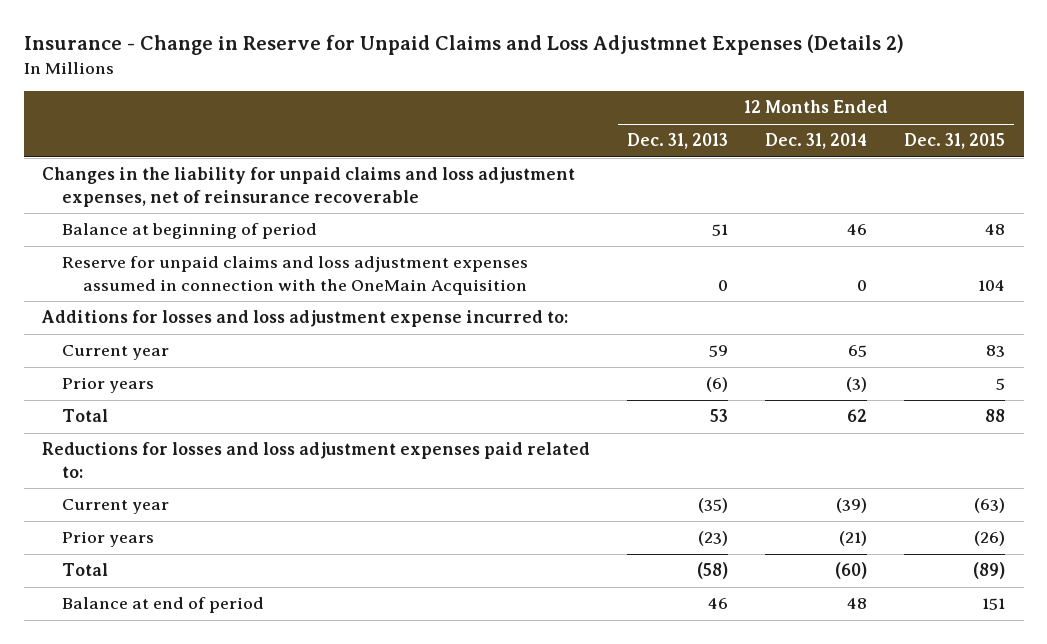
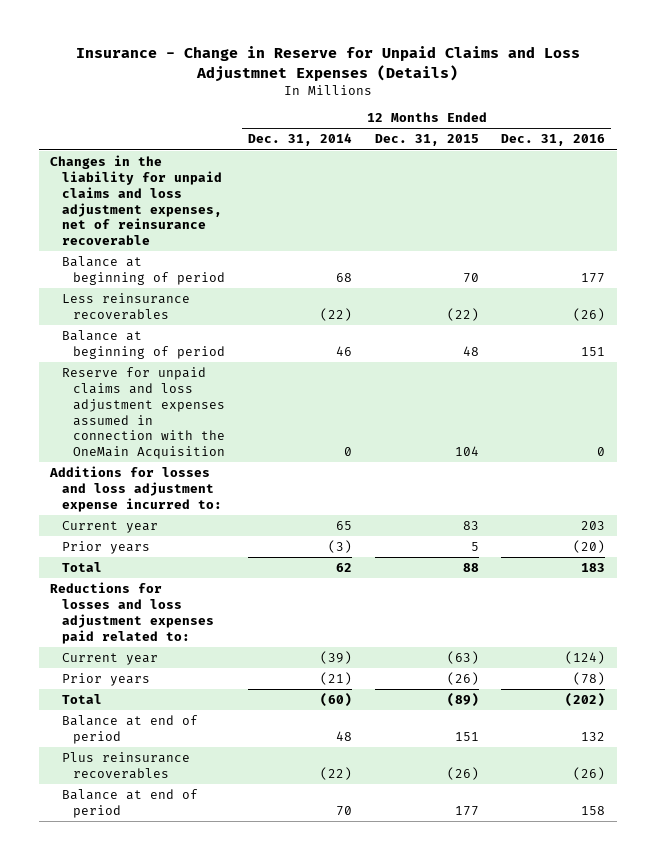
[23,34,904,56] Insurance - Change in Reserve for Unpaid Claims and Loss Adjustmnet Expenses (Details 2) -> [75,46,580,82] Insurance - Change in Reserve for Unpaid Claims and Loss Adjustmnet Expenses (Details)
[627,133,729,150] Dec. 31, 2013 -> none
none -> [501,134,606,147] Dec. 31, 2016
none -> [61,256,226,285] Balance at beginning of period
none -> [61,293,190,320] Less reinsurance recoverables
none -> [61,752,190,779] Plus reinsurance recoverables
none -> [61,789,198,818] Balance at end of period

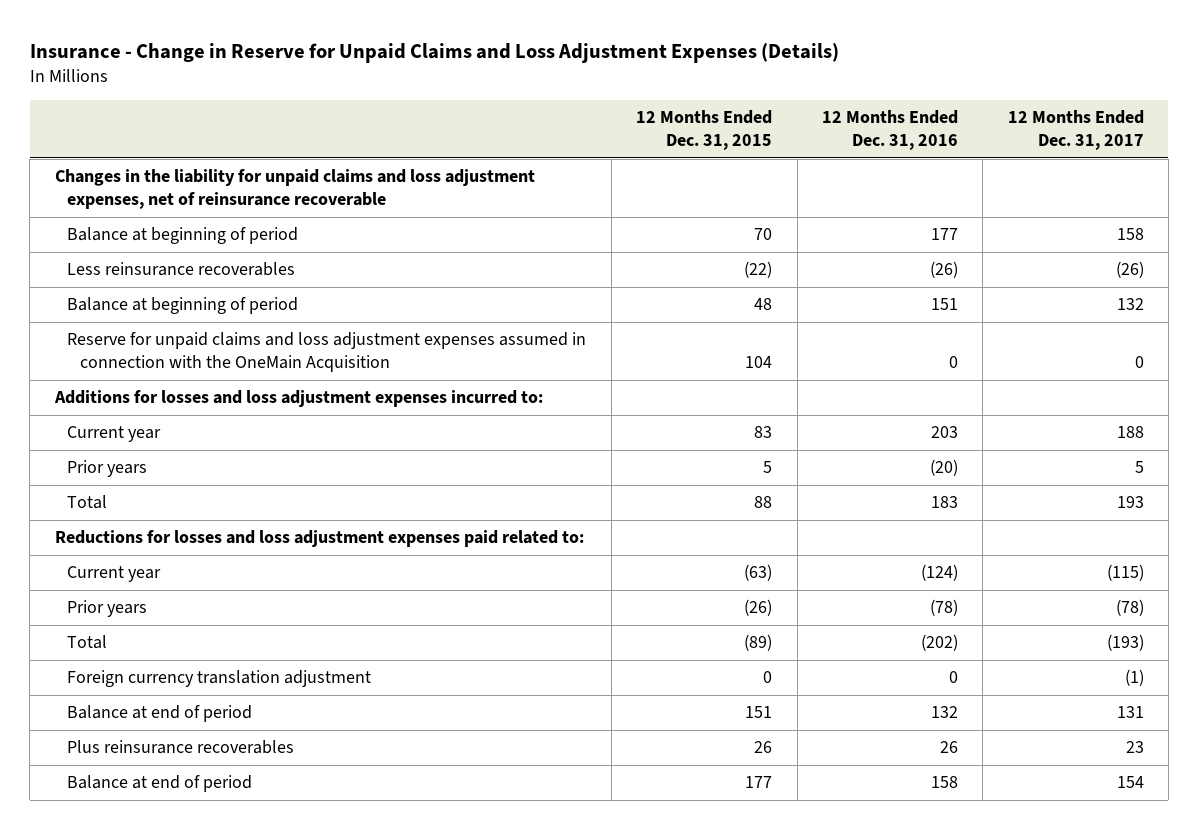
[75,46,580,82] Insurance - Change in Reserve for Unpaid Claims and Loss Adjustmnet Expenses (Details) -> [29,42,839,63] Insurance - Change in Reserve for Unpaid Claims and Loss Adjustment Expenses (Details)
[248,133,353,147] Dec. 31, 2014 -> none
none -> [1007,110,1144,151] 12 Months Ended Dec. 31, 2017
[49,466,222,512] Additions for losses and loss adjustment expense incurred to: -> [53,390,543,408] Additions for losses and loss adjustment expenses incurred to:
none -> [67,670,372,688] Foreign currency translation adjustment
[446,766,479,780] (26) -> [754,741,773,754] 26
[573,766,606,780] (26) -> [939,741,958,754] 26

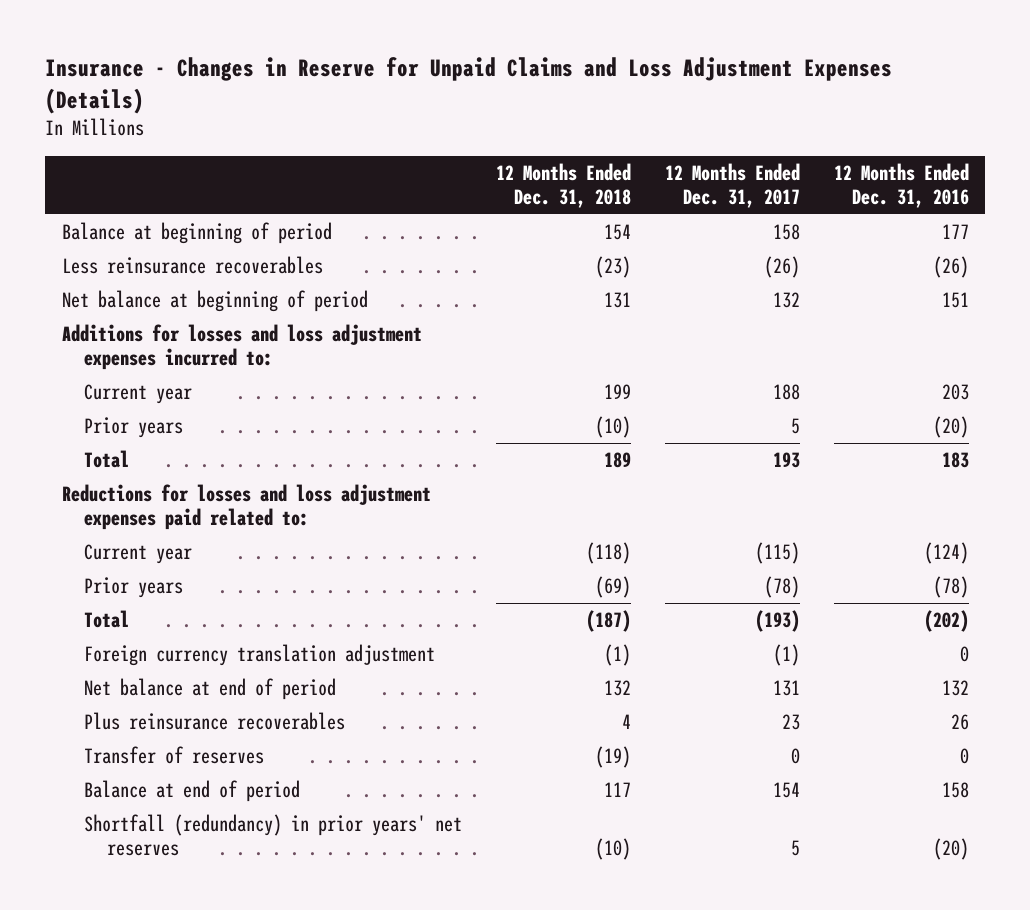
[29,42,839,63] Insurance - Change in Reserve for Unpaid Claims and Loss Adjustment Expenses (Details) -> [44,57,892,114] Insurance - Changes in Reserve for Unpaid Claims and Loss Adjustment Expenses (Details)
[636,110,773,151] 12 Months Ended Dec. 31, 2015 -> none
none -> [496,162,632,208] 12 Months Ended Dec. 31, 2018
[54,169,535,210] Changes in the liability for unpaid claims and loss adjustment expenses, net of reinsurance recoverable -> none
[67,332,587,373] Reserve for unpaid claims and loss adjustment expenses assumed in connection with the OneMain Acquisition -> none
[67,297,299,315] Balance at beginning of period -> [61,290,368,313] Net balance at beginning of period
[67,705,253,723] Balance at end of period -> [84,678,337,701] Net balance at end of period
none -> [84,746,265,765] Transfer of reserves
none -> [84,814,463,856] Shortfall (redundancy) in prior years' net reserves

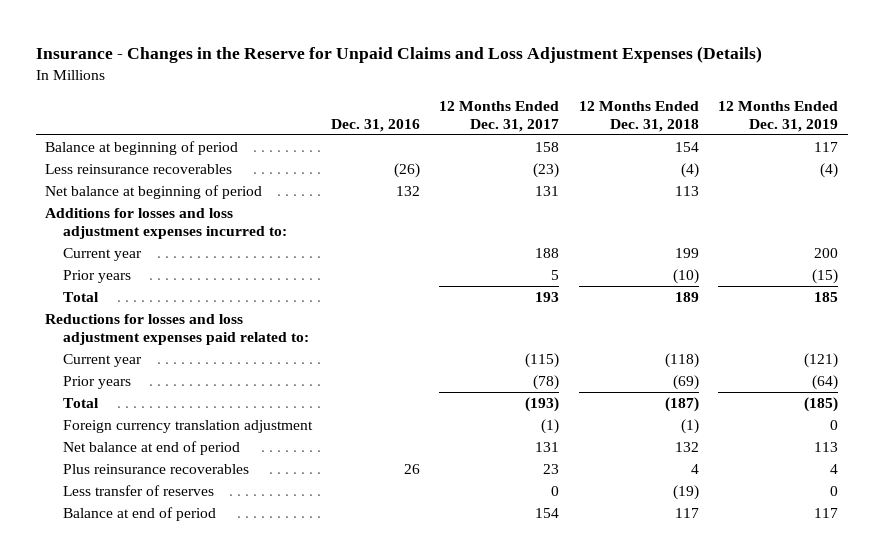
[44,57,892,114] Insurance - Changes in Reserve for Unpaid Claims and Loss Adjustment Expenses (Details) -> [35,46,762,64] Insurance - Changes in the Reserve for Unpaid Claims and Loss Adjustment Expenses (Details)
[833,162,969,208] 12 Months Ended Dec. 31, 2016 -> none
none -> [330,118,420,132] Dec. 31, 2016
none -> [718,101,839,132] 12 Months Ended Dec. 31, 2019
[595,256,632,279] (23) -> [680,163,699,179] (4)
[763,256,800,279] (26) -> [533,163,560,179] (23)
[604,292,632,309] 131 -> [674,186,699,197] 113
[772,292,800,309] 132 -> [535,186,560,197] 131
[84,746,265,765] Transfer of reserves -> [62,485,214,497] Less transfer of reserves
[84,814,463,856] Shortfall (redundancy) in prior years' net reserves -> none

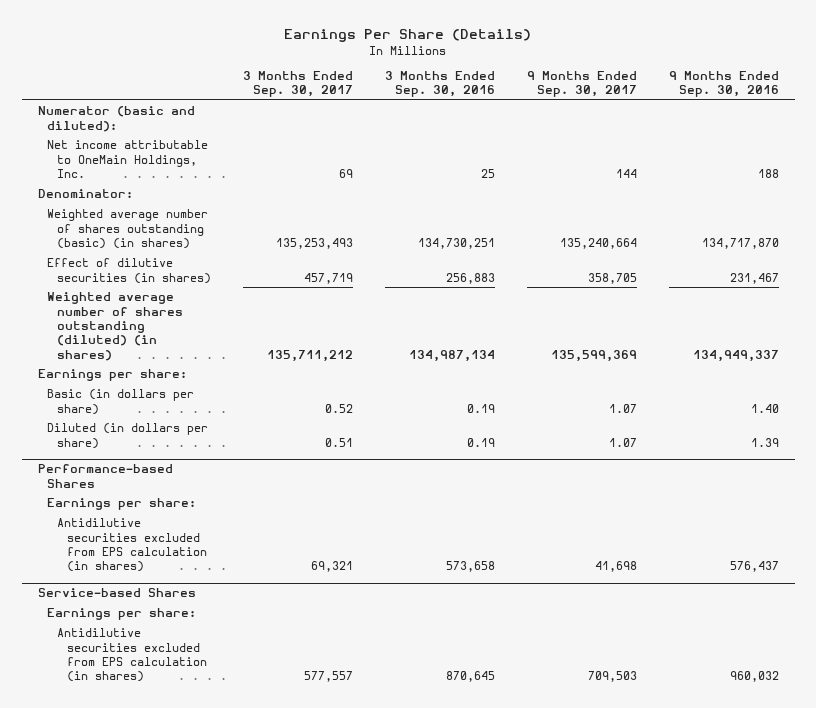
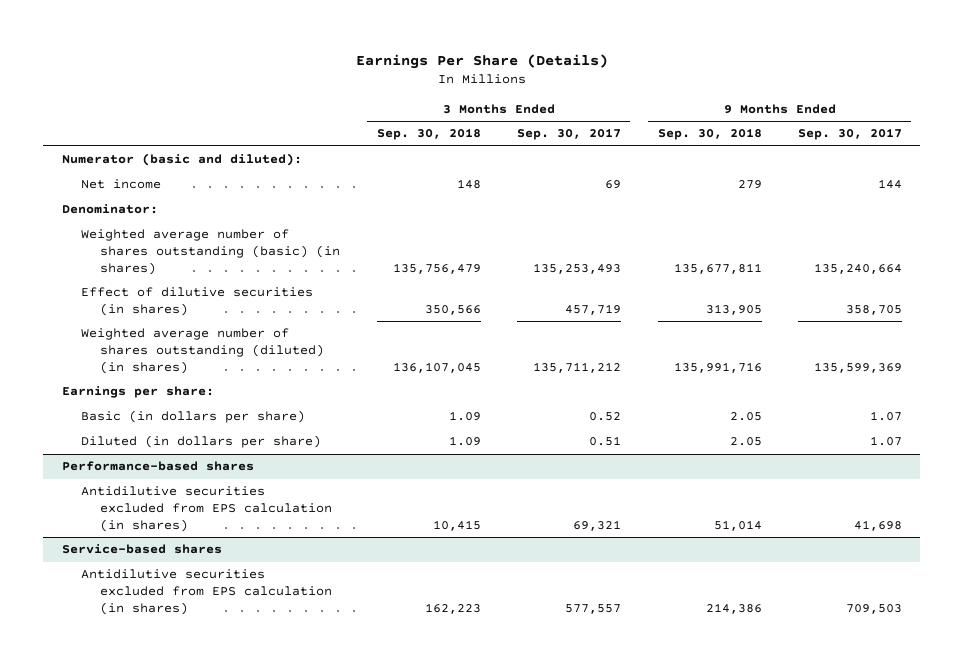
[384,70,495,98] 3 Months Ended Sep. 30, 2016 -> none
[668,70,779,98] 9 Months Ended Sep. 30, 2016 -> none
none -> [376,128,481,141] Sep. 30, 2018
none -> [657,128,762,141] Sep. 30, 2018
[47,140,209,178] Net income attributable to OneMain Holdings, Inc. -> [80,179,161,190] Net income
[47,498,197,511] Earnings per share: -> none
[37,464,173,488] Performance-based Shares -> [61,461,254,472] Performance-based shares
[47,608,197,621] Earnings per share: -> none
[37,588,196,598] Service-based Shares -> [61,544,222,555] Service-based shares

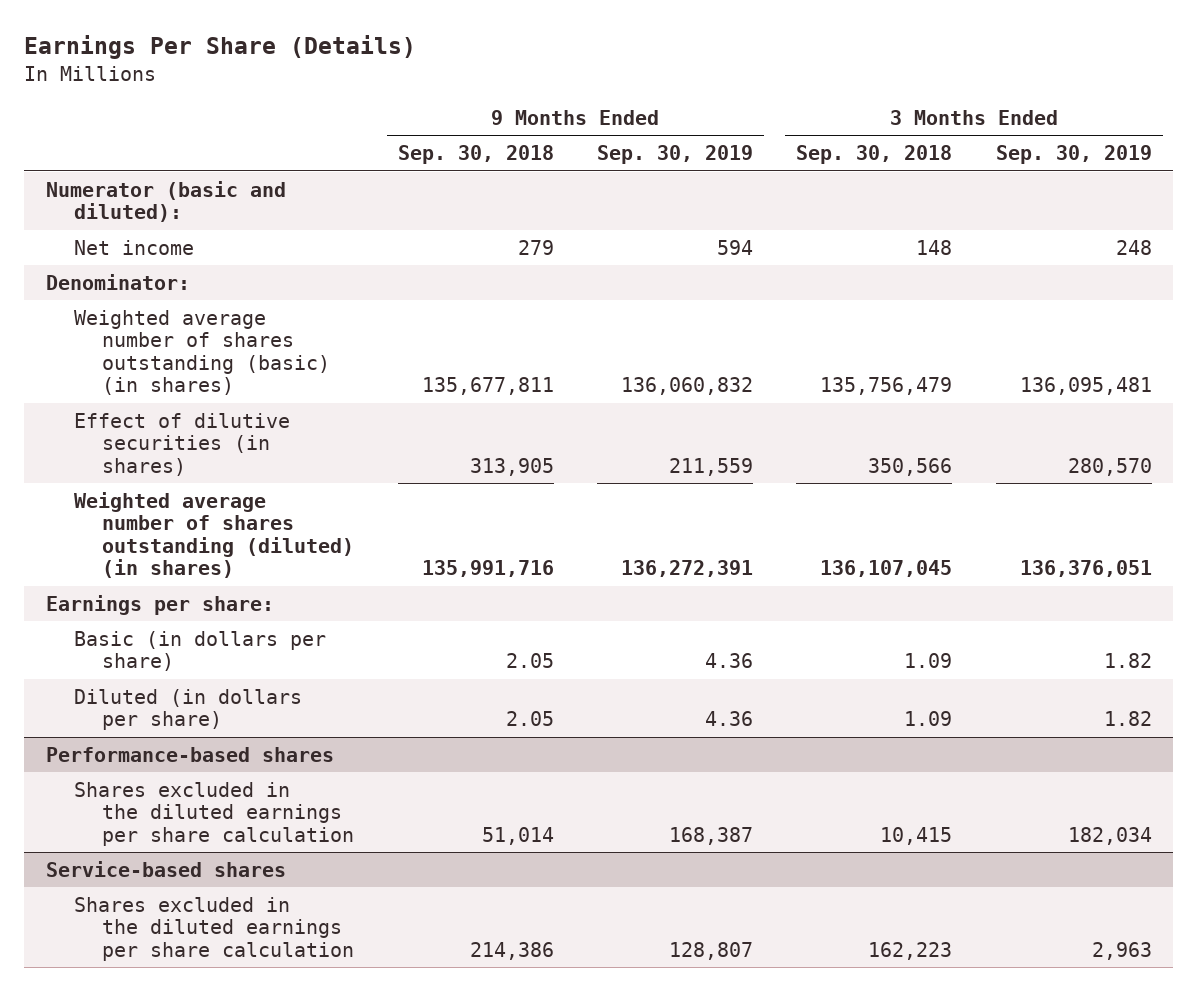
[517,128,622,141] Sep. 30, 2017 -> none
[797,128,902,141] Sep. 30, 2017 -> none
none -> [596,145,753,165] Sep. 30, 2019
none -> [995,145,1152,165] Sep. 30, 2019
[80,486,333,532] Antidilutive securities excluded from EPS calculation (in shares) -> [73,781,355,846] Shares excluded in the diluted earnings per share calculation
[80,569,333,615] Antidilutive securities excluded from EPS calculation (in shares) -> [73,896,355,961] Shares excluded in the diluted earnings per share calculation

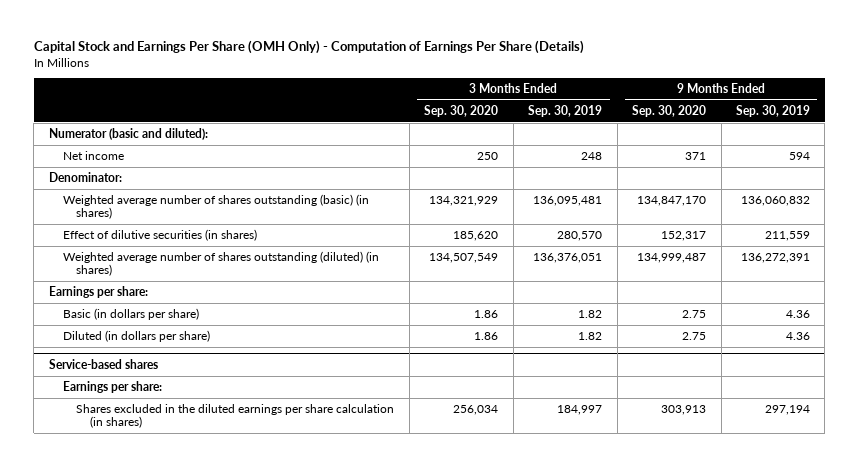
[23,35,416,60] Earnings Per Share (Details) -> [33,40,584,55] Capital Stock and Earnings Per Share (OMH Only) - Computation of Earnings Per Share (Details)
[397,145,554,165] Sep. 30, 2018 -> none
[796,145,953,165] Sep. 30, 2018 -> none
none -> [424,105,499,118] Sep. 30, 2020
none -> [632,105,707,118] Sep. 30, 2020
[45,746,334,762] Performance-based shares -> none
[73,781,355,846] Shares excluded in the diluted earnings per share calculation -> none
none -> [62,381,162,394] Earnings per share:
[73,896,355,961] Shares excluded in the diluted earnings per share calculation -> [76,404,395,429] Shares excluded in the diluted earnings per share calculation (in shares)
[668,941,753,960] 128,807 -> [764,405,810,416] 297,194
[1091,941,1152,960] 2,963 -> [557,405,603,416] 184,997

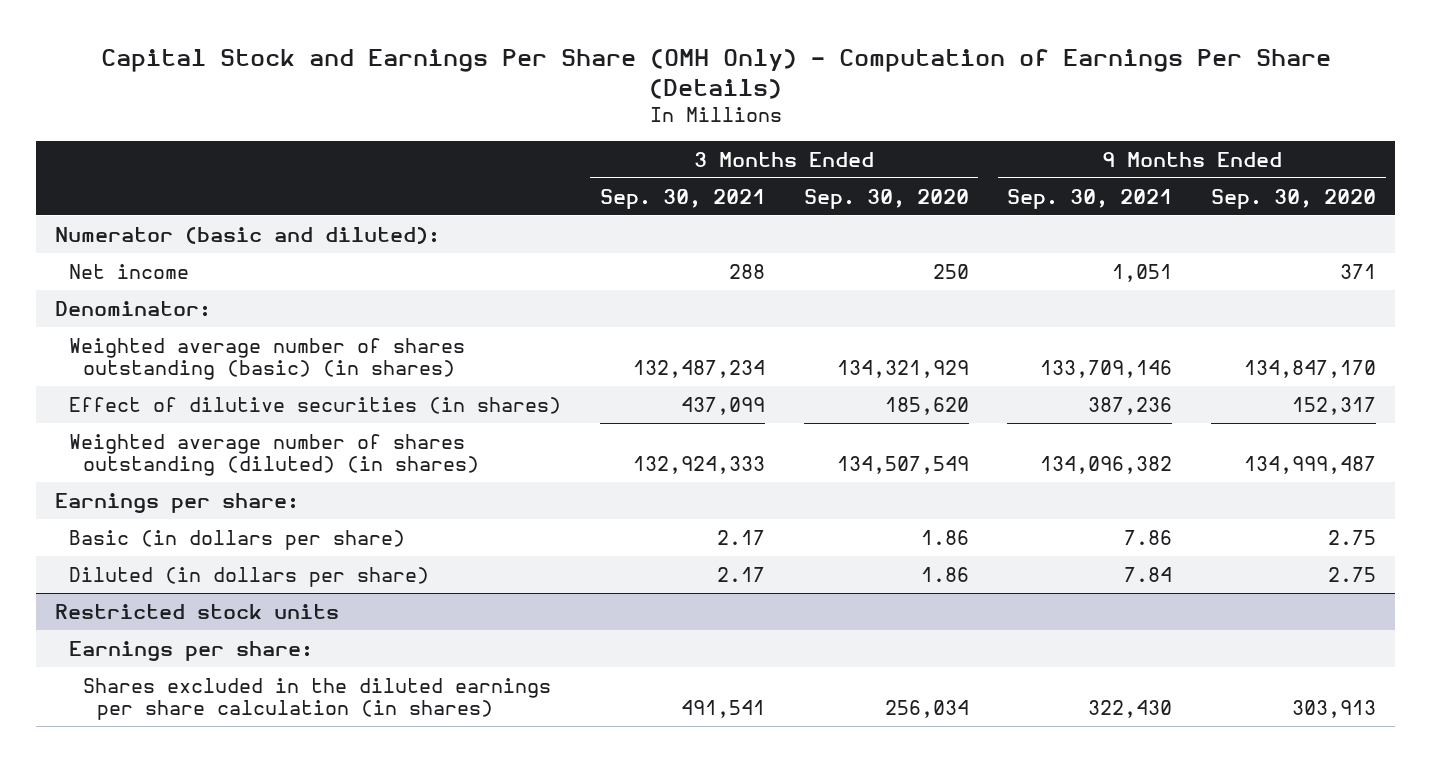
[528,105,603,118] Sep. 30, 2019 -> none
[735,105,810,118] Sep. 30, 2019 -> none
none -> [599,188,765,209] Sep. 30, 2021
none -> [1007,188,1173,209] Sep. 30, 2021
[48,358,158,369] Service-based shares -> [54,603,339,619] Restricted stock units

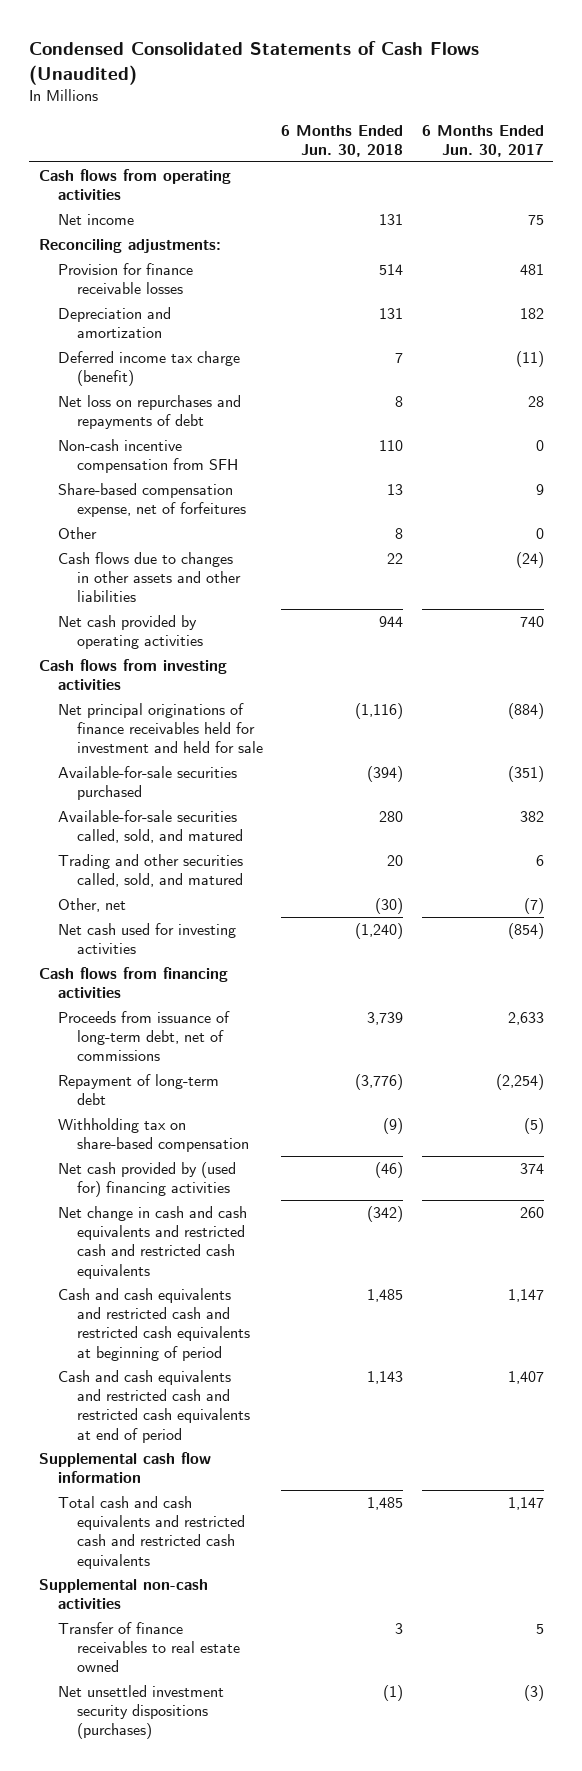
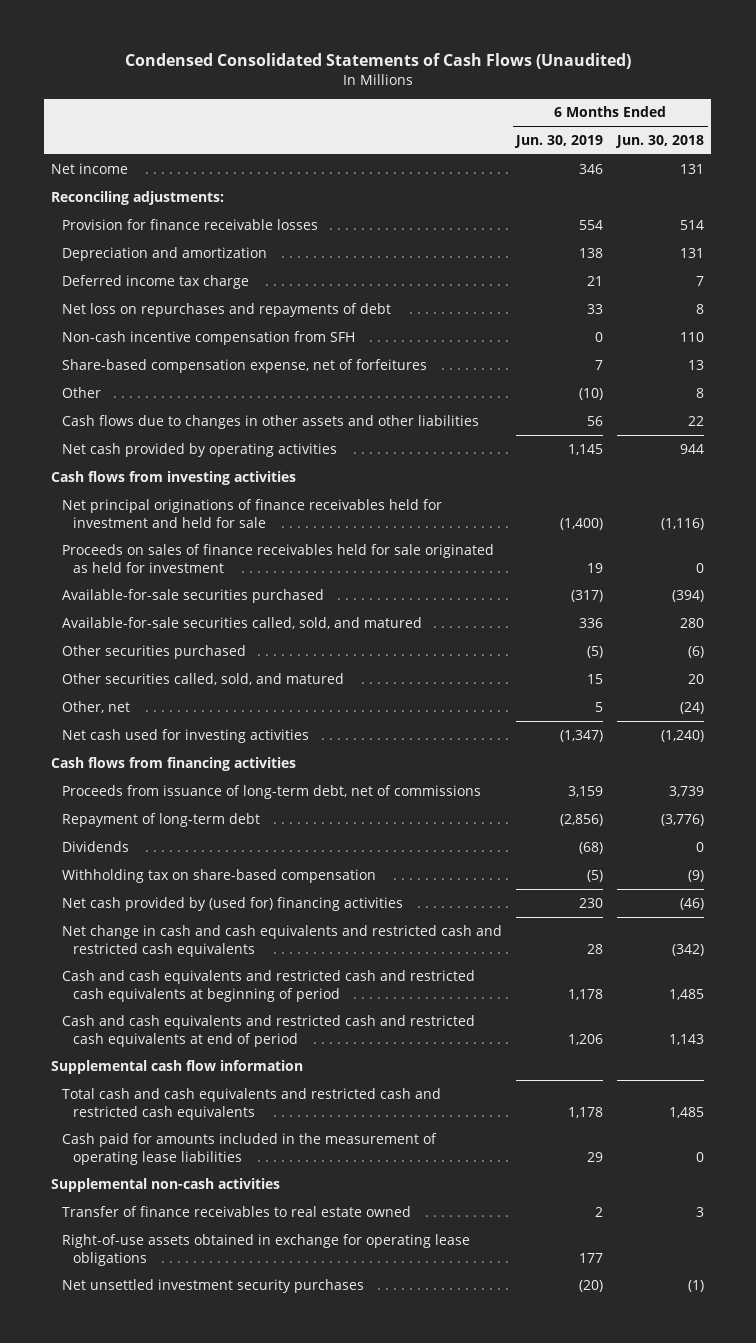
[421,124,544,157] 6 Months Ended Jun. 30, 2017 -> none
none -> [514,134,604,148] Jun. 30, 2019
[38,169,231,201] Cash flows from operating activities -> none
[57,351,240,387] Deferred income tax charge (benefit) -> [62,274,250,289] Deferred income tax charge
none -> [62,543,495,573] Proceeds on sales of finance receivables held for sale originated as held for investment
none -> [62,644,247,659] Other securities purchased
[57,854,244,888] Trading and other securities called, sold, and matured -> [62,672,345,685] Other securities called, sold, and matured
[375,898,404,915] (30) -> [680,701,705,714] (24)
none -> [62,840,130,852] Dividends
none -> [62,1132,438,1165] Cash paid for amounts included in the measurement of operating lease liabilities
none -> [62,1233,471,1266] Right-of-use assets obtained in exchange for operating lease obligations
[57,1685,224,1740] Net unsettled investment security dispositions (purchases) -> [62,1278,365,1293] Net unsettled investment security purchases

